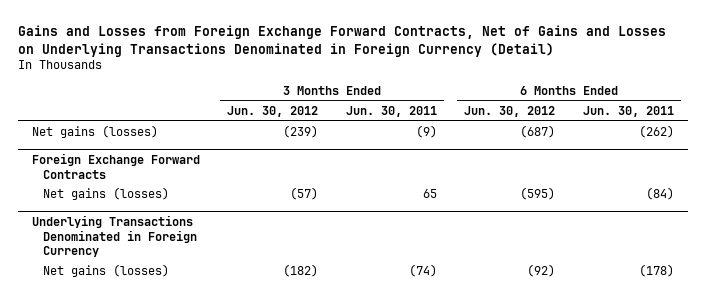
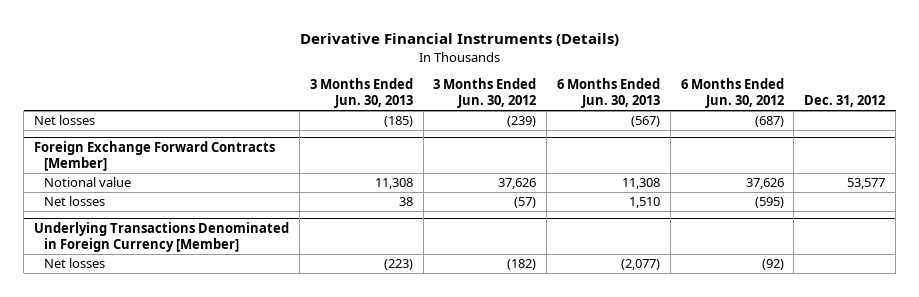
[18,24,667,57] Gains and Losses from Foreign Exchange Forward Contracts, Net of Gains and Losses on Underlying Transactions Denominated in Foreign Currency (Detail) -> [299,33,619,47] Derivative Financial Instruments (Details)
[345,105,437,117] Jun. 30, 2011 -> none
[582,105,674,117] Jun. 30, 2011 -> none
none -> [309,78,413,109] 3 Months Ended Jun. 30, 2013
none -> [556,78,660,109] 6 Months Ended Jun. 30, 2013
none -> [804,95,886,108] Dec. 31, 2012
[31,125,158,139] Net gains (losses) -> [34,115,96,126] Net losses
[31,152,200,179] Foreign Exchange Forward Contracts -> [34,141,276,171] Foreign Exchange Forward Contracts [Member]
none -> [43,177,131,188] Notional value
[43,187,170,201] Net gains (losses) -> [43,196,105,207] Net losses
[31,214,198,258] Underlying Transactions Denominated in Foreign Currency -> [34,222,290,252] Underlying Transactions Denominated in Foreign Currency [Member]
[43,264,170,278] Net gains (losses) -> [43,258,105,269] Net losses

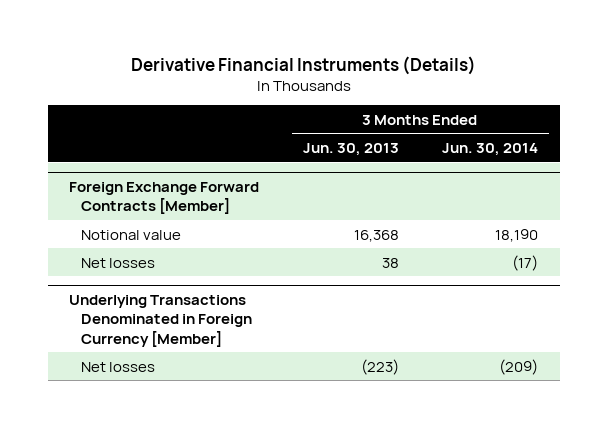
[433,78,537,109] 3 Months Ended Jun. 30, 2012 -> none
[556,78,660,109] 6 Months Ended Jun. 30, 2013 -> none
[680,78,784,109] 6 Months Ended Jun. 30, 2012 -> none
[804,95,886,108] Dec. 31, 2012 -> none
none -> [442,143,539,157] Jun. 30, 2014
[34,115,96,126] Net losses -> none
[374,178,413,190] 11,308 -> [353,229,399,242] 16,368

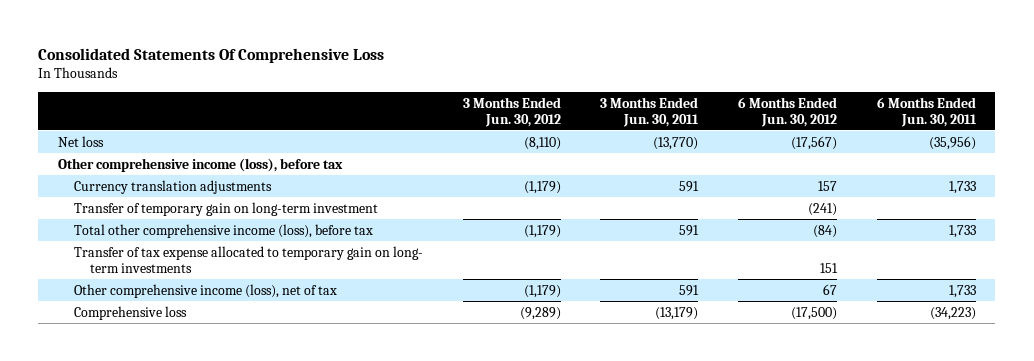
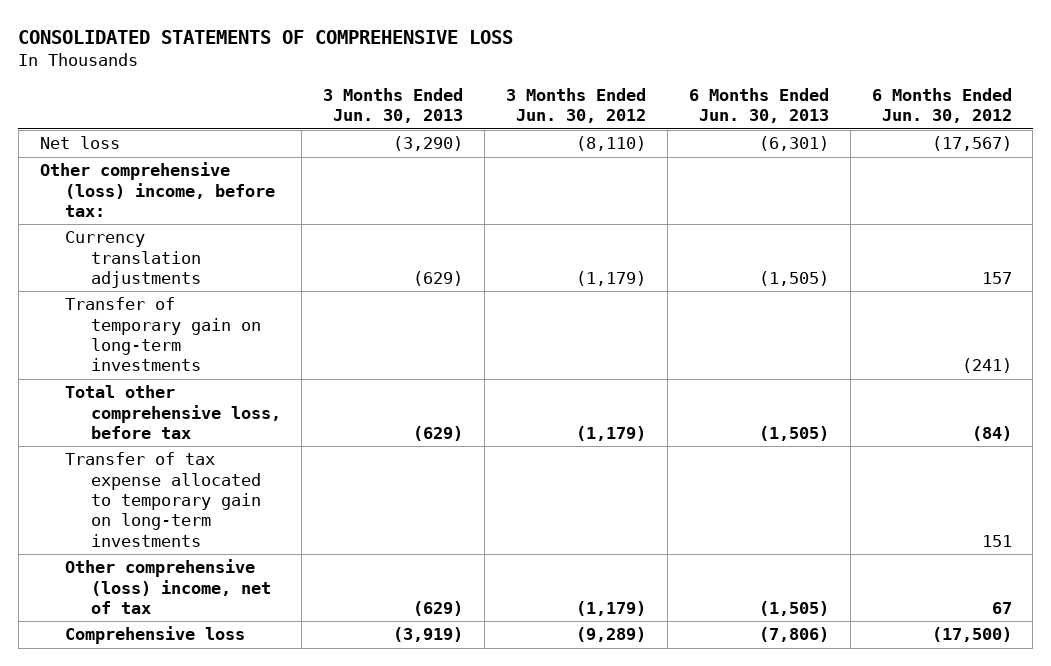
[38,47,385,63] Consolidated Statements Of Comprehensive Loss -> [18,29,514,44] CONSOLIDATED STATEMENTS OF COMPREHENSIVE LOSS
[600,96,700,127] 3 Months Ended Jun. 30, 2011 -> none
[876,96,977,127] 6 Months Ended Jun. 30, 2011 -> none
none -> [323,88,464,124] 3 Months Ended Jun. 30, 2013
none -> [688,88,829,124] 6 Months Ended Jun. 30, 2013
[58,157,344,172] Other comprehensive income (loss), before tax -> [39,162,276,218] Other comprehensive (loss) income, before tax:
[74,201,379,216] Transfer of temporary gain on long-term investment -> [65,297,261,372] Transfer of temporary gain on long-term investments
[74,223,374,238] Total other comprehensive income (loss), before tax -> [65,385,281,440] Total other comprehensive loss, before tax
[74,245,424,273] Transfer of tax expense allocated to temporary gain on long- term investments -> [65,452,261,547] Transfer of tax expense allocated to temporary gain on long-term investments
[74,283,338,298] Other comprehensive income (loss), net of tax -> [65,559,271,615] Other comprehensive (loss) income, net of tax

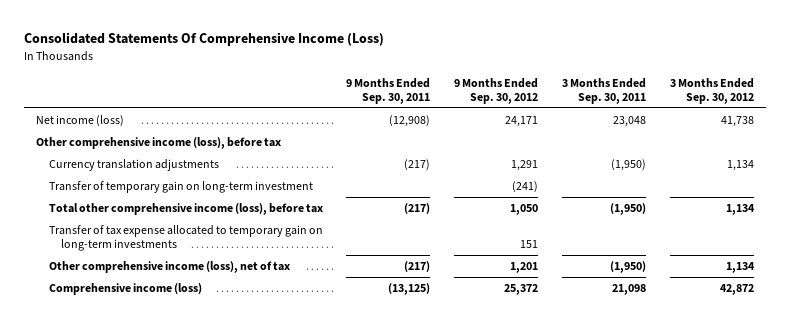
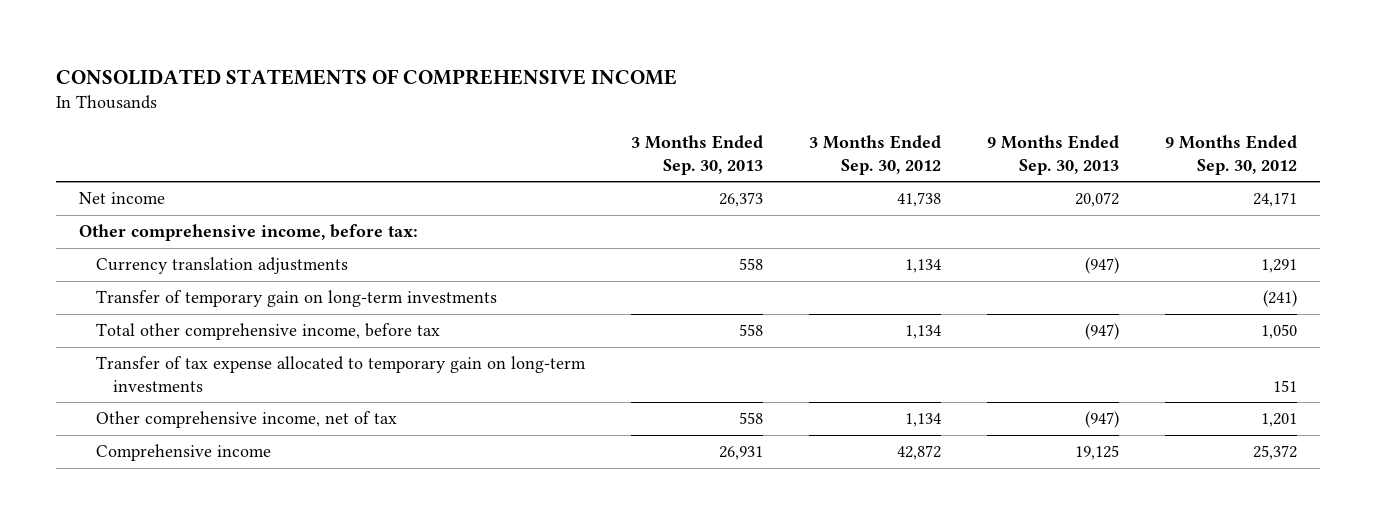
[24,32,385,47] Consolidated Statements Of Comprehensive Income (Loss) -> [55,68,677,85] CONSOLIDATED STATEMENTS OF COMPREHENSIVE INCOME
[346,77,431,105] 9 Months Ended Sep. 30, 2011 -> none
[562,77,647,105] 3 Months Ended Sep. 30, 2011 -> none
none -> [630,135,763,175] 3 Months Ended Sep. 30, 2013
none -> [986,135,1119,175] 9 Months Ended Sep. 30, 2013
[36,114,125,126] Net income (loss) -> [78,192,165,205] Net income
[36,136,282,149] Other comprehensive income (loss), before tax -> [78,224,418,242] Other comprehensive income, before tax:
[48,180,313,193] Transfer of temporary gain on long-term investment -> [95,290,497,308] Transfer of temporary gain on long-term investments
[48,202,323,215] Total other comprehensive income (loss), before tax -> [95,323,440,341] Total other comprehensive income, before tax
[48,260,290,273] Other comprehensive income (loss), net of tax -> [95,411,397,429] Other comprehensive income, net of tax
[48,282,202,295] Comprehensive income (loss) -> [95,444,271,462] Comprehensive income

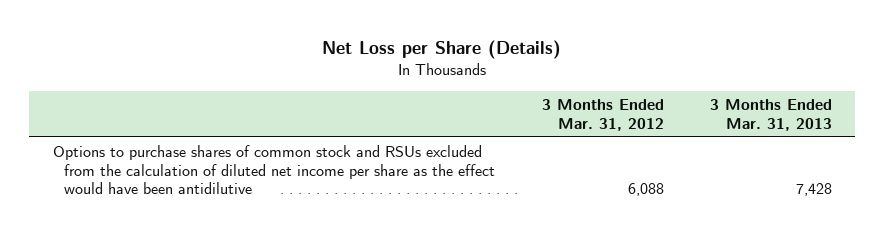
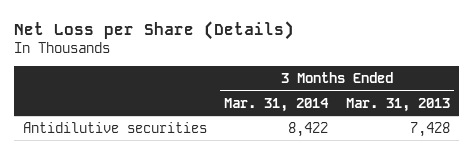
[541,99,664,131] 3 Months Ended Mar. 31, 2012 -> none
none -> [224,97,330,112] Mar. 31, 2014
[52,145,496,194] Options to purchase shares of common stock and RSUs excluded from the calculation of diluted net income per share as the effect would have been antidilutive -> [23,121,208,133] Antidilutive securities

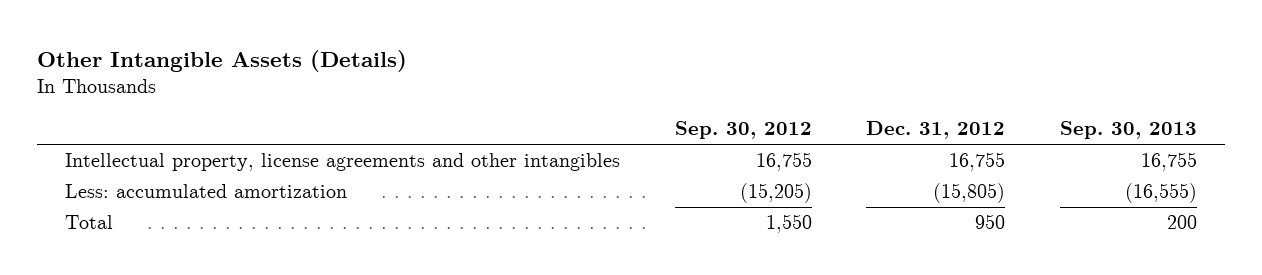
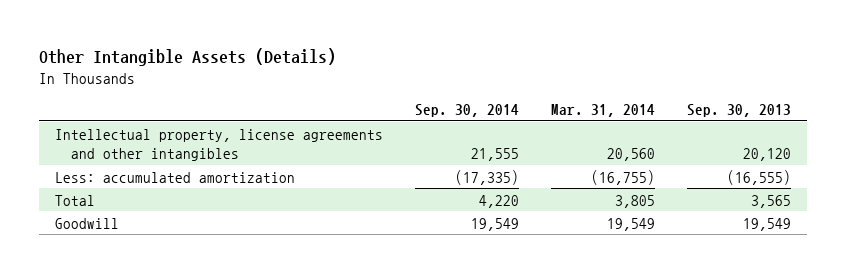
[674,121,812,140] Sep. 30, 2012 -> none
[866,121,1006,140] Dec. 31, 2012 -> none
none -> [414,104,519,118] Sep. 30, 2014
none -> [550,104,655,118] Mar. 31, 2014
[1141,152,1198,172] 16,755 -> [742,147,791,161] 20,120
[1167,215,1198,230] 200 -> [750,194,791,208] 3,565
none -> [54,217,119,229] Goodwill

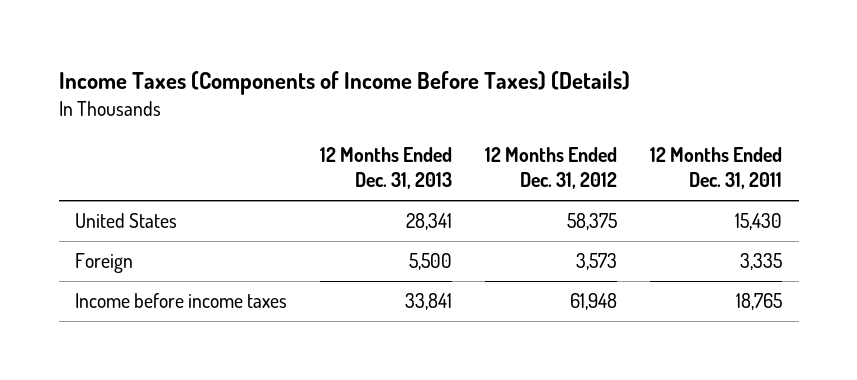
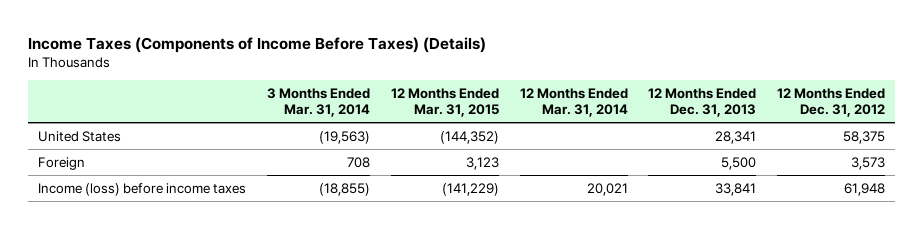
[650,147,783,190] 12 Months Ended Dec. 31, 2011 -> none
none -> [267,87,371,118] 3 Months Ended Mar. 31, 2014
none -> [390,87,499,118] 12 Months Ended Mar. 31, 2015
none -> [519,87,628,118] 12 Months Ended Mar. 31, 2014
[75,293,288,309] Income before income taxes -> [38,182,247,196] Income (loss) before income taxes

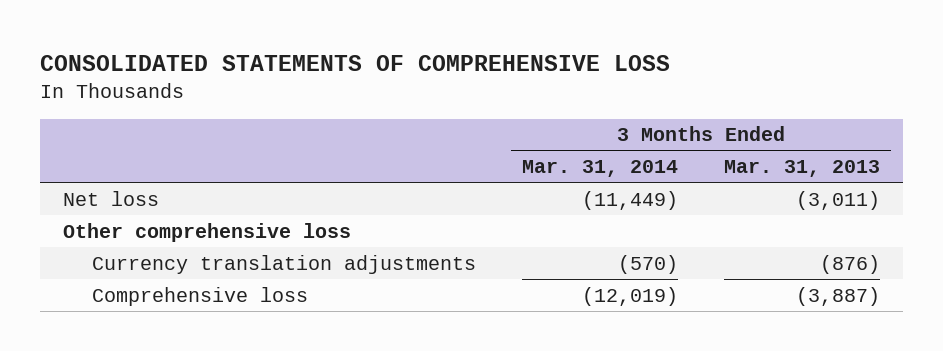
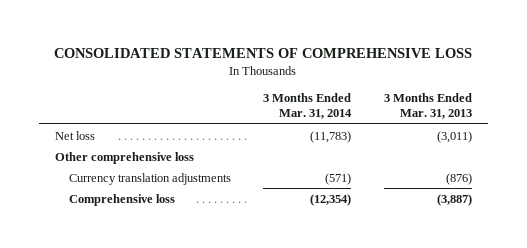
[581,190,678,210] (11,449) -> [310,130,352,143] (11,783)
[617,254,678,274] (570) -> [325,172,352,185] (571)
[581,286,678,306] (12,019) -> [310,193,352,206] (12,354)

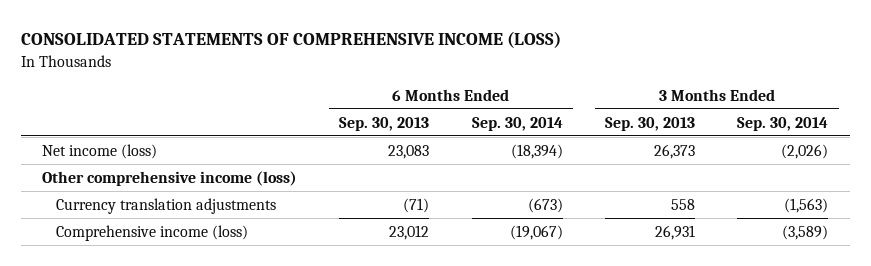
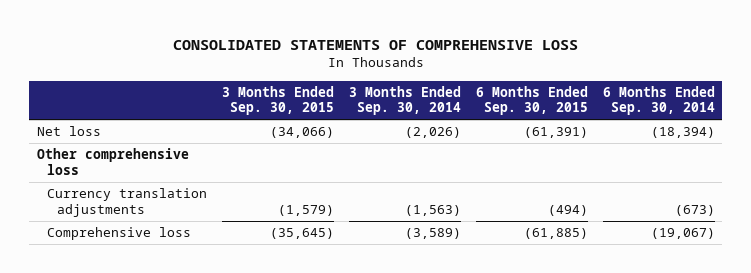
[20,31,561,49] CONSOLIDATED STATEMENTS OF COMPREHENSIVE INCOME (LOSS) -> [172,39,578,50] CONSOLIDATED STATEMENTS OF COMPREHENSIVE LOSS
[339,116,430,131] Sep. 30, 2013 -> none
[605,116,696,131] Sep. 30, 2013 -> none
none -> [221,85,334,116] 3 Months Ended Sep. 30, 2015
none -> [475,85,588,116] 6 Months Ended Sep. 30, 2015
[42,143,158,159] Net income (loss) -> [36,126,101,137] Net loss
[42,170,298,186] Other comprehensive income (loss) -> [36,148,189,175] Other comprehensive loss
[56,224,249,241] Comprehensive income (loss) -> [46,227,191,241] Comprehensive loss

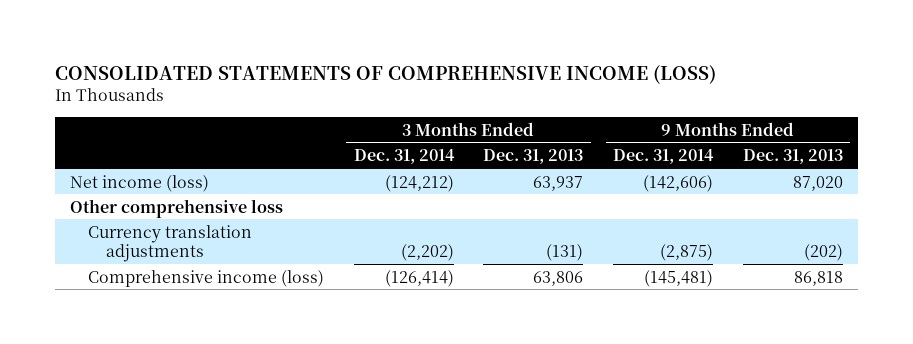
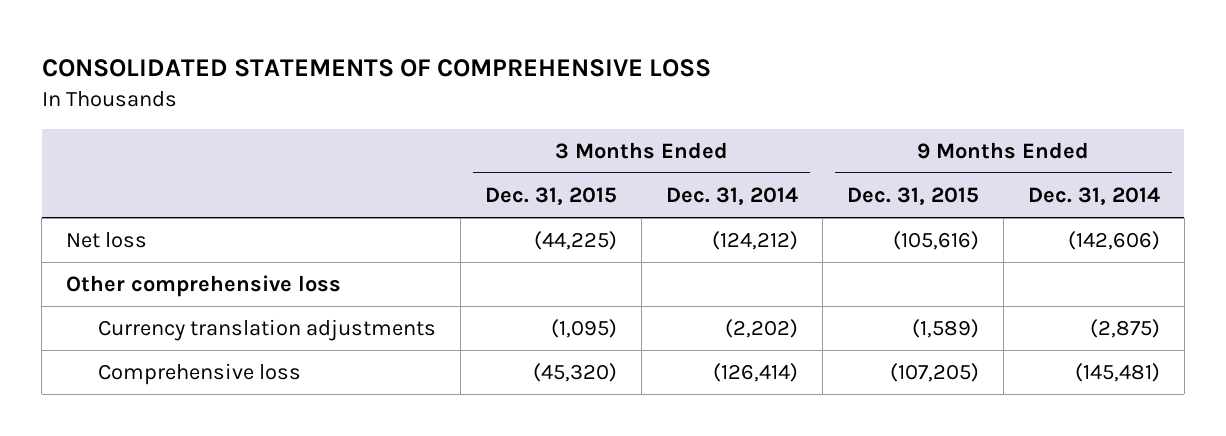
[54,64,716,84] CONSOLIDATED STATEMENTS OF COMPREHENSIVE INCOME (LOSS) -> [41,59,711,78] CONSOLIDATED STATEMENTS OF COMPREHENSIVE LOSS
[483,149,584,165] Dec. 31, 2013 -> none
[742,149,843,165] Dec. 31, 2013 -> none
none -> [485,187,618,206] Dec. 31, 2015
none -> [846,187,979,206] Dec. 31, 2015
[69,174,209,192] Net income (loss) -> [66,232,148,249] Net loss
[87,269,324,287] Comprehensive income (loss) -> [98,363,302,386] Comprehensive loss

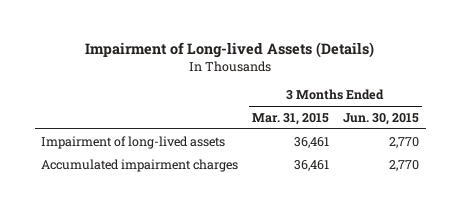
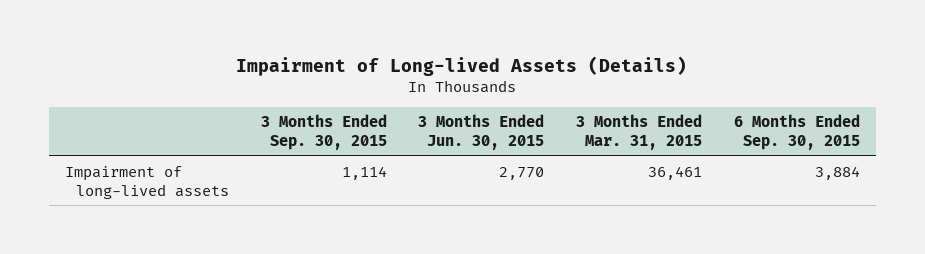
none -> [260,114,387,151] 3 Months Ended Sep. 30, 2015
none -> [733,114,860,151] 6 Months Ended Sep. 30, 2015
[41,158,239,172] Accumulated impairment charges -> none

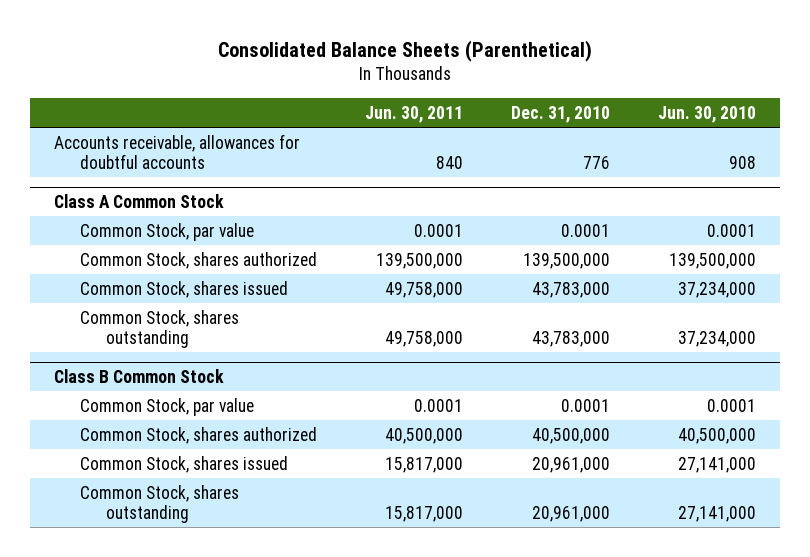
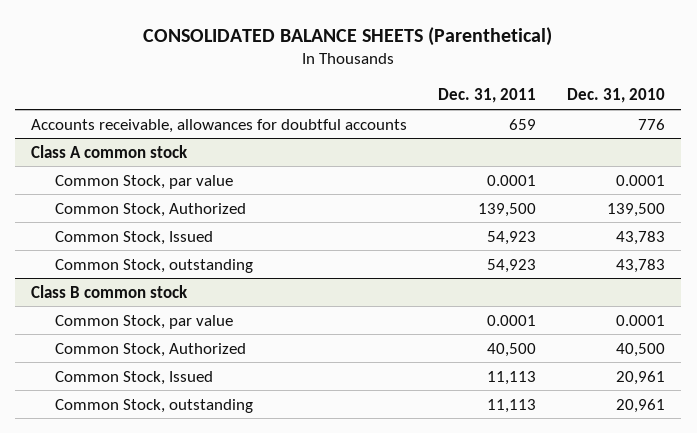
[218,39,593,62] Consolidated Balance Sheets (Parenthetical) -> [143,26,553,46] CONSOLIDATED BALANCE SHEETS (Parenthetical)
[364,105,463,123] Jun. 30, 2011 -> none
[658,105,757,123] Jun. 30, 2010 -> none
none -> [438,88,537,104] Dec. 31, 2011
[54,193,225,208] Class A Common Stock -> [31,144,189,158] Class A common stock
[79,251,317,269] Common Stock, shares authorized -> [54,202,246,217] Common Stock, Authorized
[523,252,611,269] 139,500,000 -> [607,202,666,217] 139,500
[79,280,288,298] Common Stock, shares issued -> [54,230,213,245] Common Stock, Issued
[532,281,611,298] 43,783,000 -> [616,230,666,245] 43,783
[79,309,239,348] Common Stock, shares outstanding -> [54,258,253,273] Common Stock, outstanding
[532,330,611,347] 43,783,000 -> [616,258,666,273] 43,783
[54,368,225,383] Class B Common Stock -> [31,284,189,298] Class B common stock
[79,426,317,444] Common Stock, shares authorized -> [54,342,246,357] Common Stock, Authorized
[532,427,611,444] 40,500,000 -> [616,342,666,357] 40,500
[79,455,288,473] Common Stock, shares issued -> [54,370,213,385] Common Stock, Issued
[532,456,611,473] 20,961,000 -> [616,370,666,385] 20,961
[79,484,239,523] Common Stock, shares outstanding -> [54,398,253,413] Common Stock, outstanding
[532,505,611,522] 20,961,000 -> [616,398,666,413] 20,961

